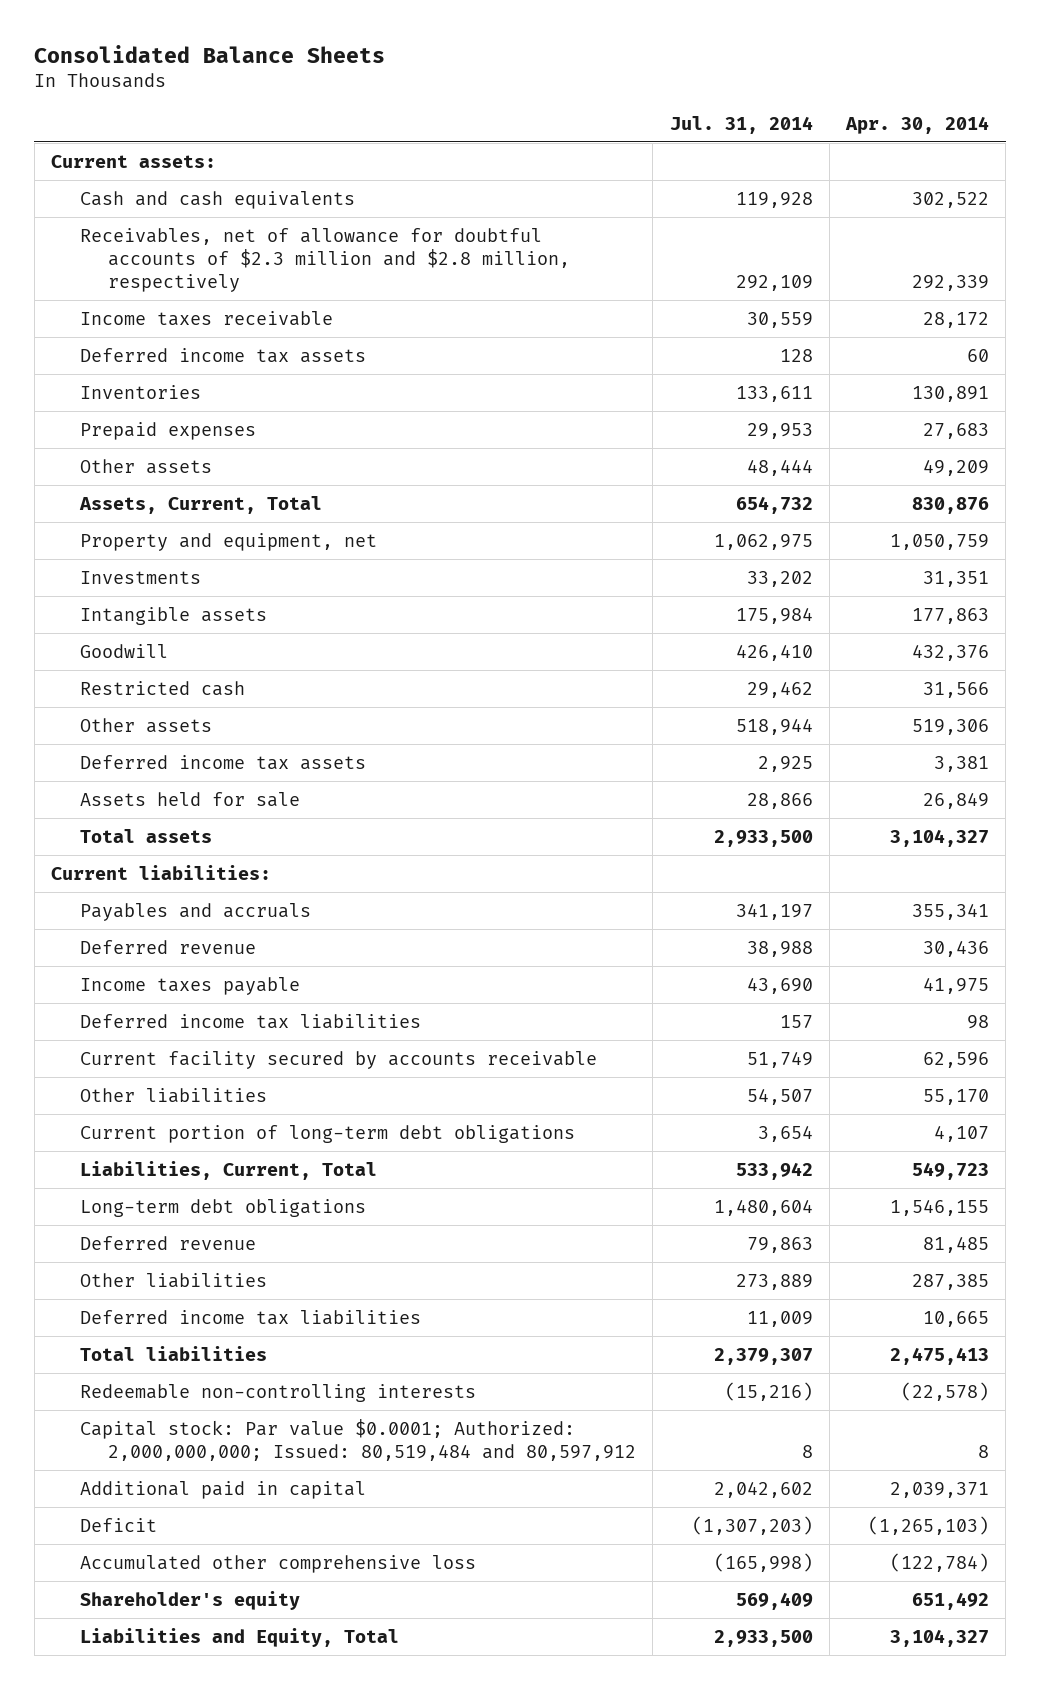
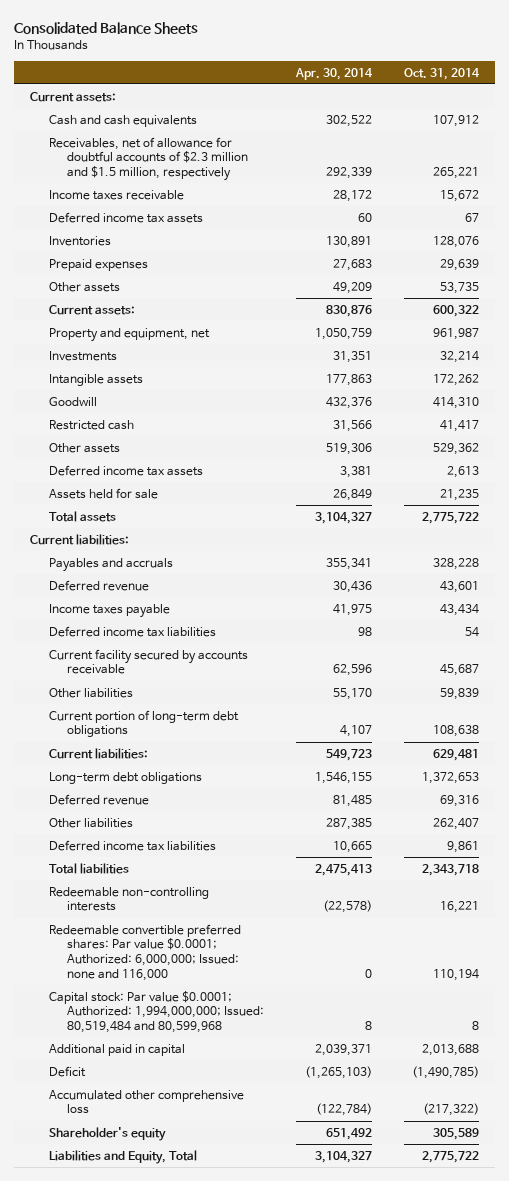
[669,115,813,134] Jul. 31, 2014 -> none
none -> [404,67,481,80] Oct. 31, 2014
[79,227,571,293] Receivables, net of allowance for doubtful accounts of $2.3 million and $2.8 million, respectively -> [48,136,249,182] Receivables, net of allowance for doubtful accounts of $2.3 million and $1.5 million, respectively
[78,495,322,514] Assets, Current, Total -> [48,304,135,315] Current assets:
[79,1160,377,1180] Liabilities, Current, Total -> [48,747,148,759] Current liabilities:
none -> [48,923,241,981] Redeemable convertible preferred shares: Par value $0.0001; Authorized: 6,000,000; Issued: none and 116,000
[79,1418,637,1461] Capital stock: Par value $0.0001; Authorized: 2,000,000,000; Issued: 80,519,484 and 80,597,912 -> [48,990,265,1034] Capital stock: Par value $0.0001; Authorized: 1,994,000,000; Issued: 80,519,484 and 80,599,968

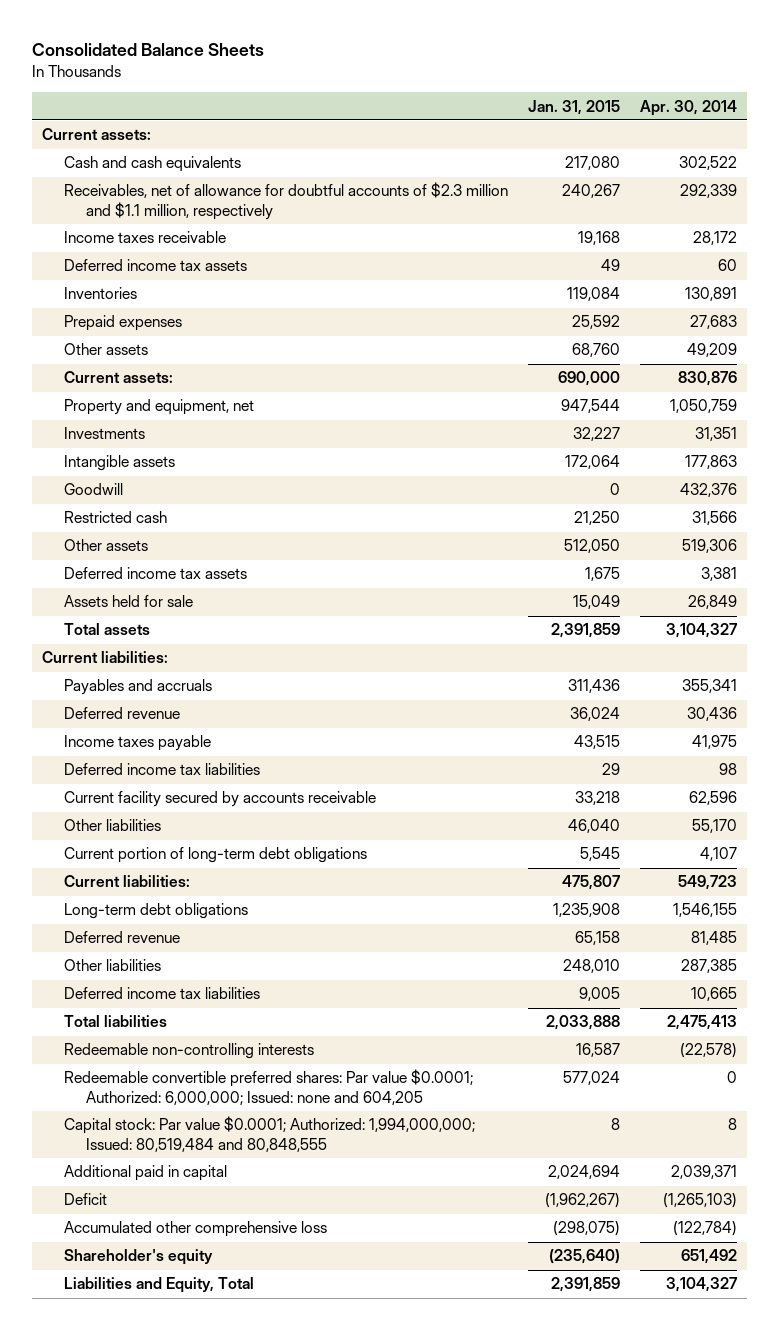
[404,67,481,80] Oct. 31, 2014 -> none
none -> [527,99,620,115] Jan. 31, 2015
[48,136,249,182] Receivables, net of allowance for doubtful accounts of $2.3 million and $1.5 million, respectively -> [63,182,508,220] Receivables, net of allowance for doubtful accounts of $2.3 million and $1.1 million, respectively
[48,923,241,981] Redeemable convertible preferred shares: Par value $0.0001; Authorized: 6,000,000; Issued: none and 116,000 -> [63,1069,473,1105] Redeemable convertible preferred shares: Par value $0.0001; Authorized: 6,000,000; Issued: none and 604,205
[48,990,265,1034] Capital stock: Par value $0.0001; Authorized: 1,994,000,000; Issued: 80,519,484 and 80,599,968 -> [63,1116,475,1152] Capital stock: Par value $0.0001; Authorized: 1,994,000,000; Issued: 80,519,484 and 80,848,555

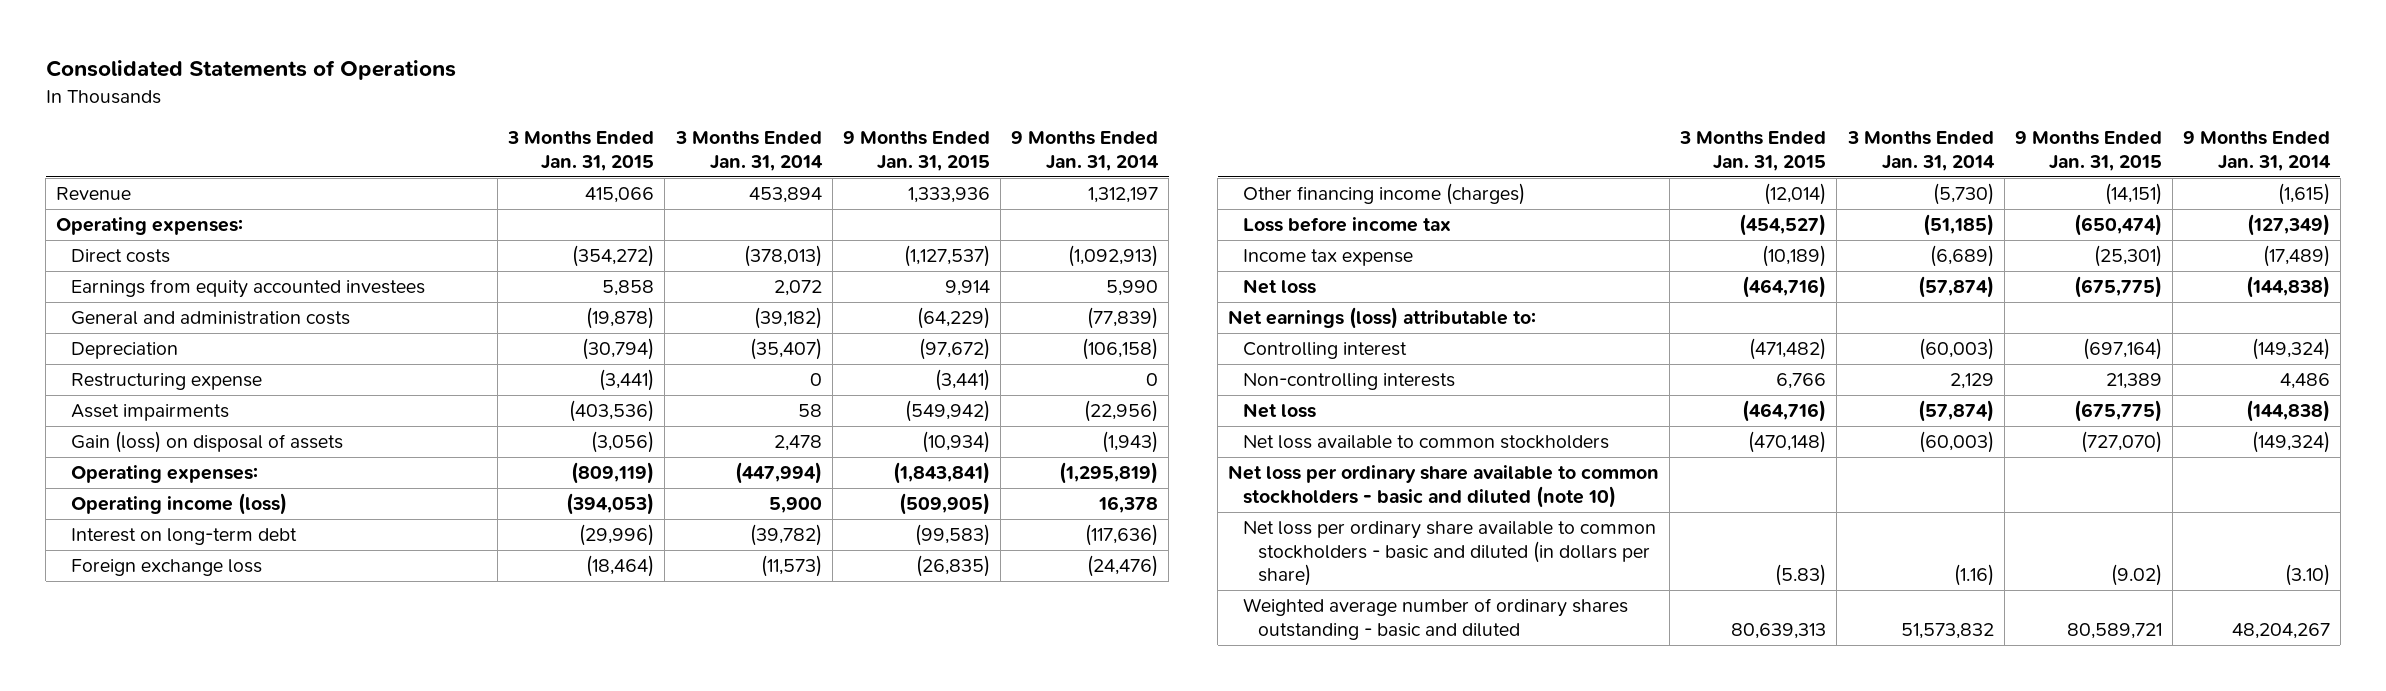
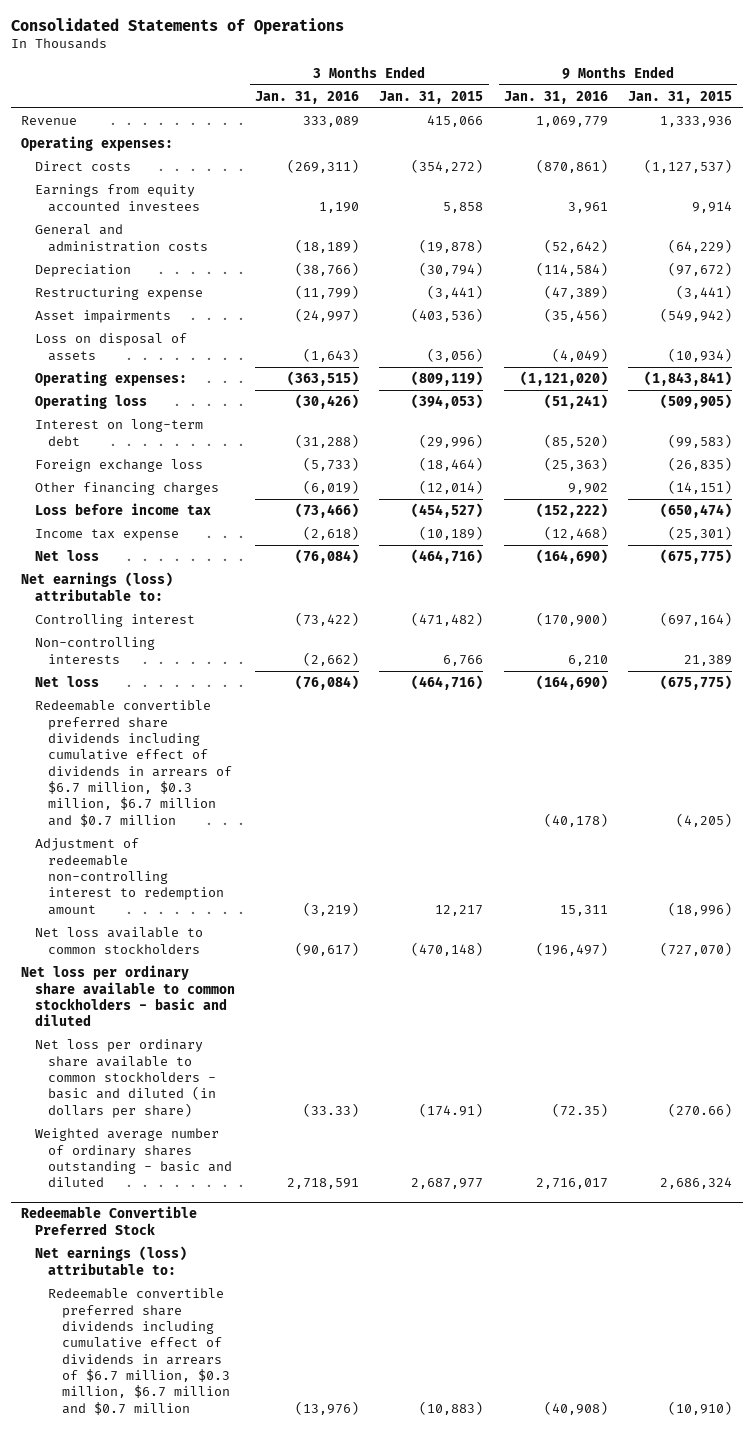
[674,131,823,171] 3 Months Ended Jan. 31, 2014 -> none
[1010,131,1159,171] 9 Months Ended Jan. 31, 2014 -> none
none -> [254,90,359,104] Jan. 31, 2016
none -> [503,90,608,104] Jan. 31, 2016
[71,431,344,454] Gain (loss) on disposal of assets -> [34,333,187,361] Loss on disposal of assets
[71,493,288,516] Operating income (loss) -> [34,394,147,410] Operating loss
[1243,183,1526,206] Other financing income (charges) -> [34,482,219,496] Other financing charges
none -> [34,700,233,827] Redeemable convertible preferred share dividends including cumulative effect of dividends in arrears of $6.7 million, $0.3 million, $6.7 million and $0.7 million
none -> [34,838,225,915] Adjustment of redeemable non-controlling interest to redemption amount
[1228,465,1660,508] Net loss per ordinary share available to common stockholders - basic and diluted (note 10) -> [21,965,235,1027] Net loss per ordinary share available to common stockholders - basic and diluted
[1775,564,1827,587] (5.83) -> [419,1102,484,1117] (174.91)
[2110,564,2162,587] (9.02) -> [668,1102,733,1117] (270.66)
[1731,622,1827,639] 80,639,313 -> [411,1178,484,1190] 2,687,977
[2066,622,2162,639] 80,589,721 -> [660,1177,733,1190] 2,686,324
none -> [21,1206,198,1235] Redeemable Convertible Preferred Stock
none -> [34,1246,187,1275] Net earnings (loss) attributable to:
none -> [48,1288,230,1415] Redeemable convertible preferred share dividends including cumulative effect of dividends in arrears of $6.7 million, $0.3 million, $6.7 million and $0.7 million

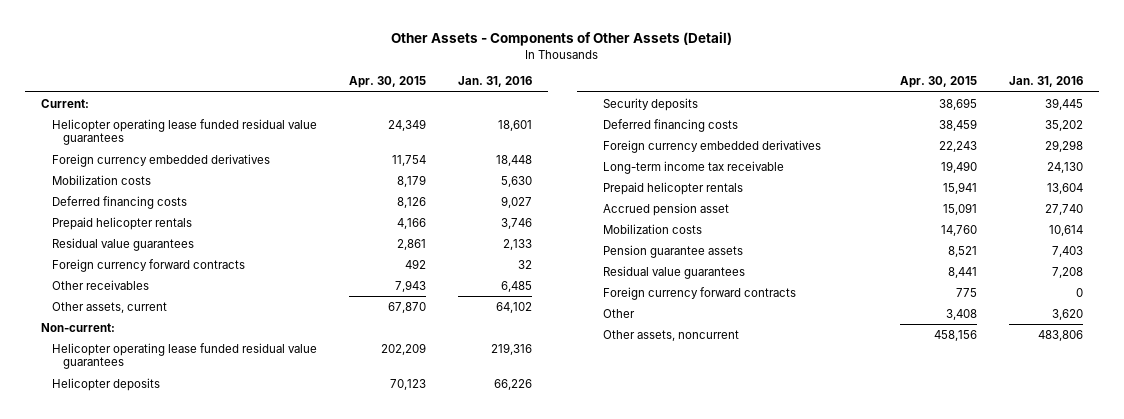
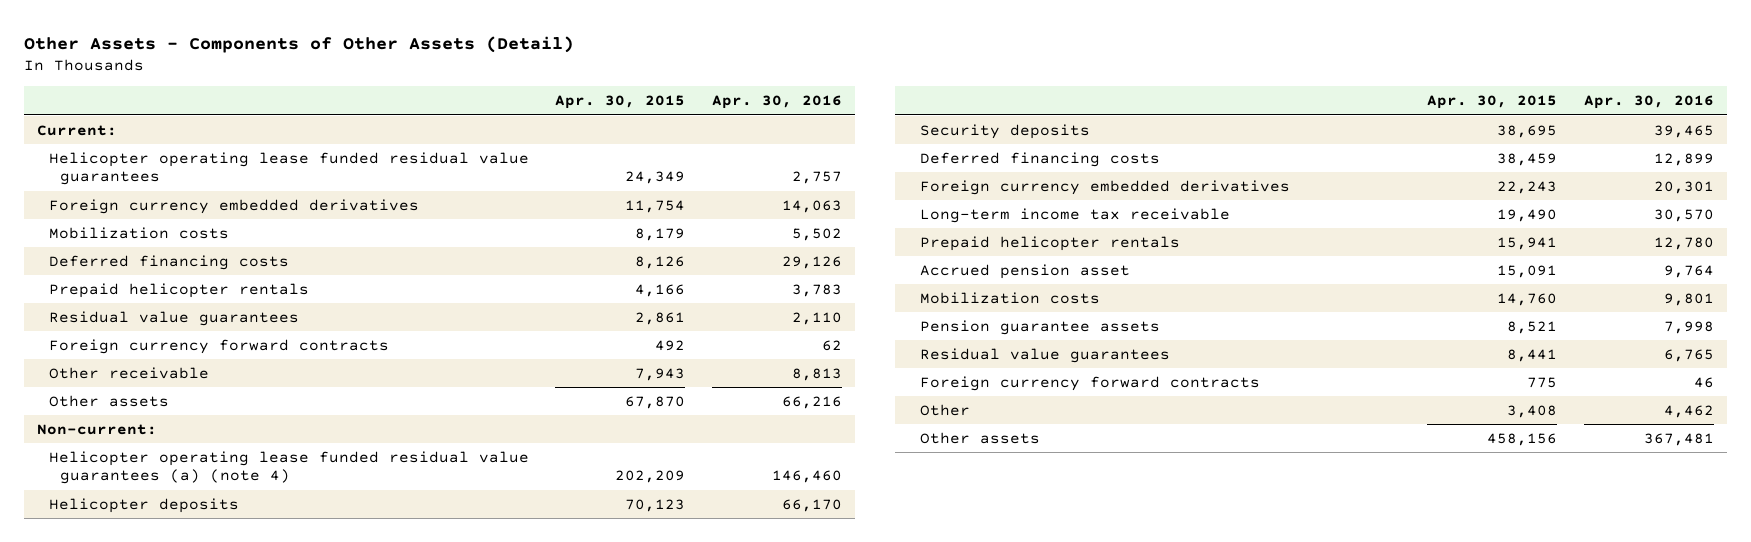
[457,76,532,88] Jan. 31, 2016 -> none
none -> [712,95,843,110] Apr. 30, 2016
[52,279,150,290] Other receivables -> [48,366,209,379] Other receivable
[52,301,168,313] Other assets, current -> [48,394,169,407] Other assets
[52,342,318,370] Helicopter operating lease funded residual value guarantees -> [48,450,529,485] Helicopter operating lease funded residual value guarantees (a) (note 4)
[603,329,740,341] Other assets, noncurrent -> [920,431,1041,444] Other assets

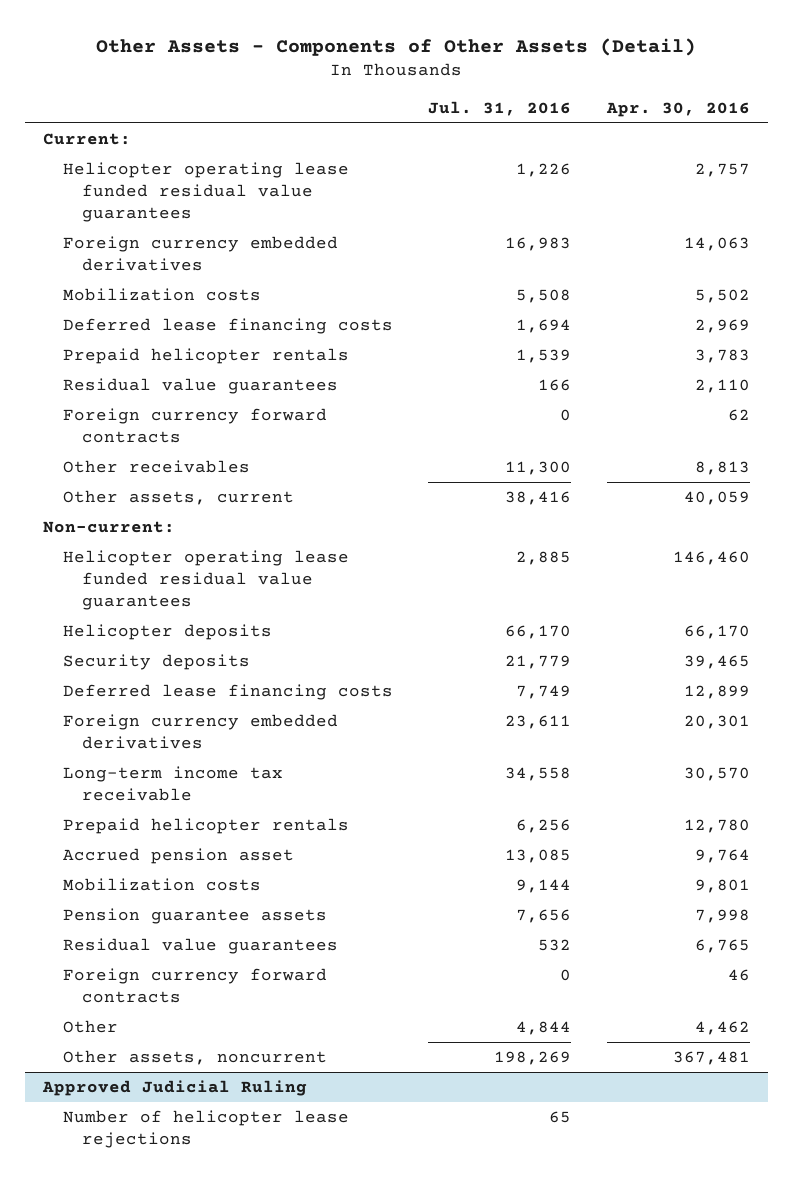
[555,95,686,110] Apr. 30, 2015 -> none
none -> [428,100,572,116] Jul. 31, 2016
[48,254,289,270] Deferred financing costs -> [62,317,393,334] Deferred lease financing costs
[782,255,843,269] 29,126 -> [694,318,750,333] 2,969
[48,366,209,379] Other receivable -> [62,459,250,473] Other receivables
[48,394,169,407] Other assets -> [62,489,294,505] Other assets, current
[782,395,843,409] 66,216 -> [683,490,750,505] 40,059
[48,450,529,485] Helicopter operating lease funded residual value guarantees (a) (note 4) -> [62,549,349,610] Helicopter operating lease funded residual value guarantees
[920,151,1161,167] Deferred financing costs -> [62,683,393,700] Deferred lease financing costs
[920,431,1041,444] Other assets -> [62,1049,327,1065] Other assets, noncurrent
none -> [41,1079,307,1096] Approved Judicial Ruling
none -> [62,1109,349,1148] Number of helicopter lease rejections

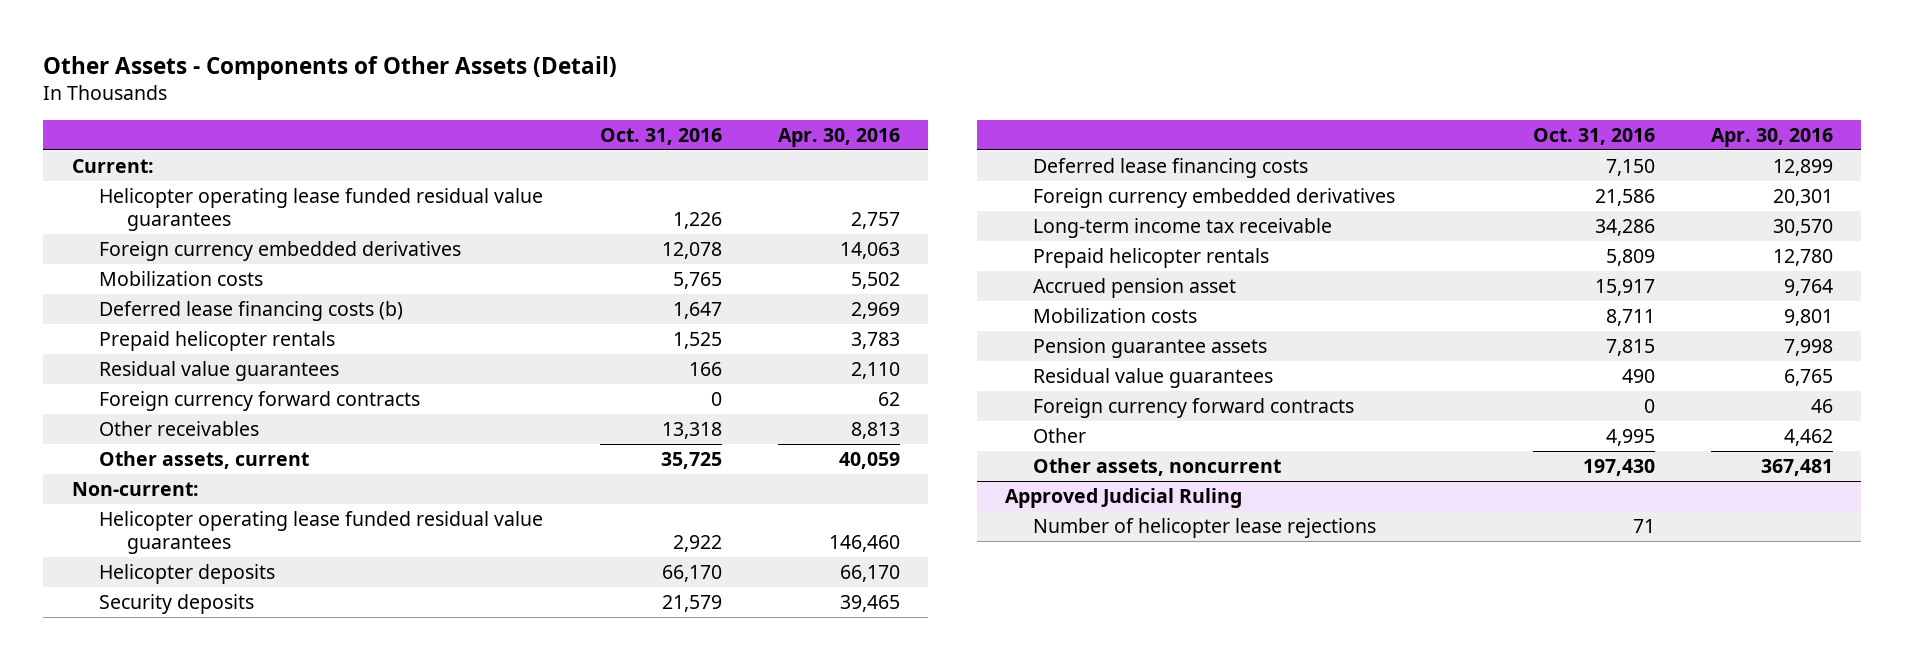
[428,100,572,116] Jul. 31, 2016 -> none
none -> [599,127,722,145] Oct. 31, 2016
[62,317,393,334] Deferred lease financing costs -> [99,301,404,322] Deferred lease financing costs (b)

